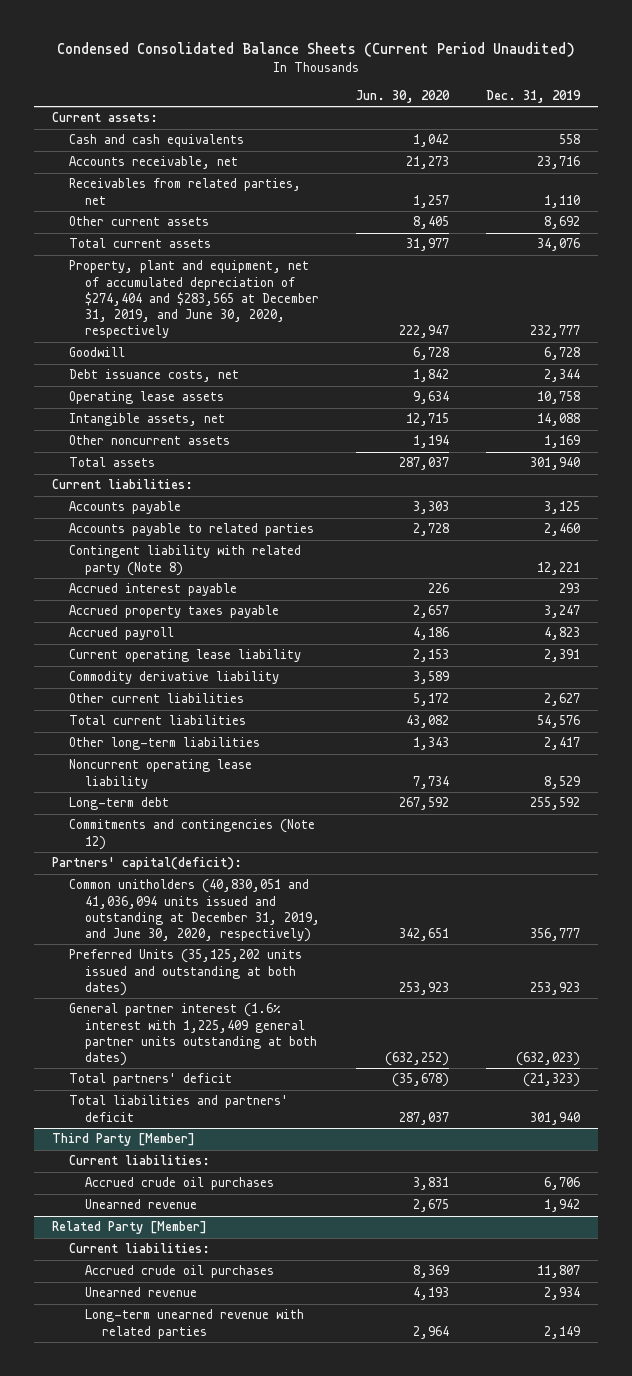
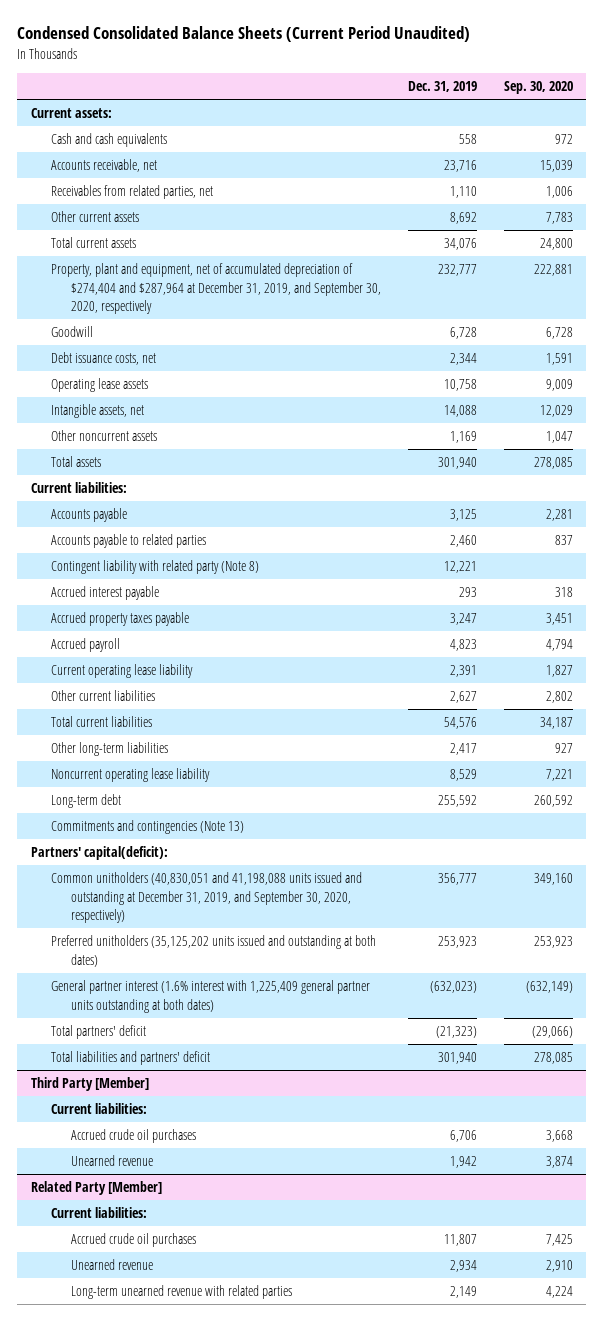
[356,89,451,103] Jun. 30, 2020 -> none
none -> [503,80,573,94] Sep. 30, 2020
[68,260,320,339] Property, plant and equipment, net of accumulated depreciation of $274,404 and $283,565 at December 31, 2019, and June 30, 2020, respectively -> [50,263,381,315] Property, plant and equipment, net of accumulated depreciation of $274,404 and $287,964 at December 31, 2019, and September 30, 2020, respectively
[68,671,279,685] Commodity derivative liability -> none
[68,819,315,850] Commitments and contingencies (Note 12) -> [50,820,244,835] Commitments and contingencies (Note 13)
[68,879,321,942] Common unitholders (40,830,051 and 41,036,094 units issued and outstanding at December 31, 2019, and June 30, 2020, respectively) -> [50,872,362,924] Common unitholders (40,830,051 and 41,198,088 units issued and outstanding at December 31, 2019, and September 30, 2020, respectively)
[68,949,302,996] Preferred Units (35,125,202 units issued and outstanding at both dates) -> [50,935,376,967] Preferred unitholders (35,125,202 units issued and outstanding at both dates)

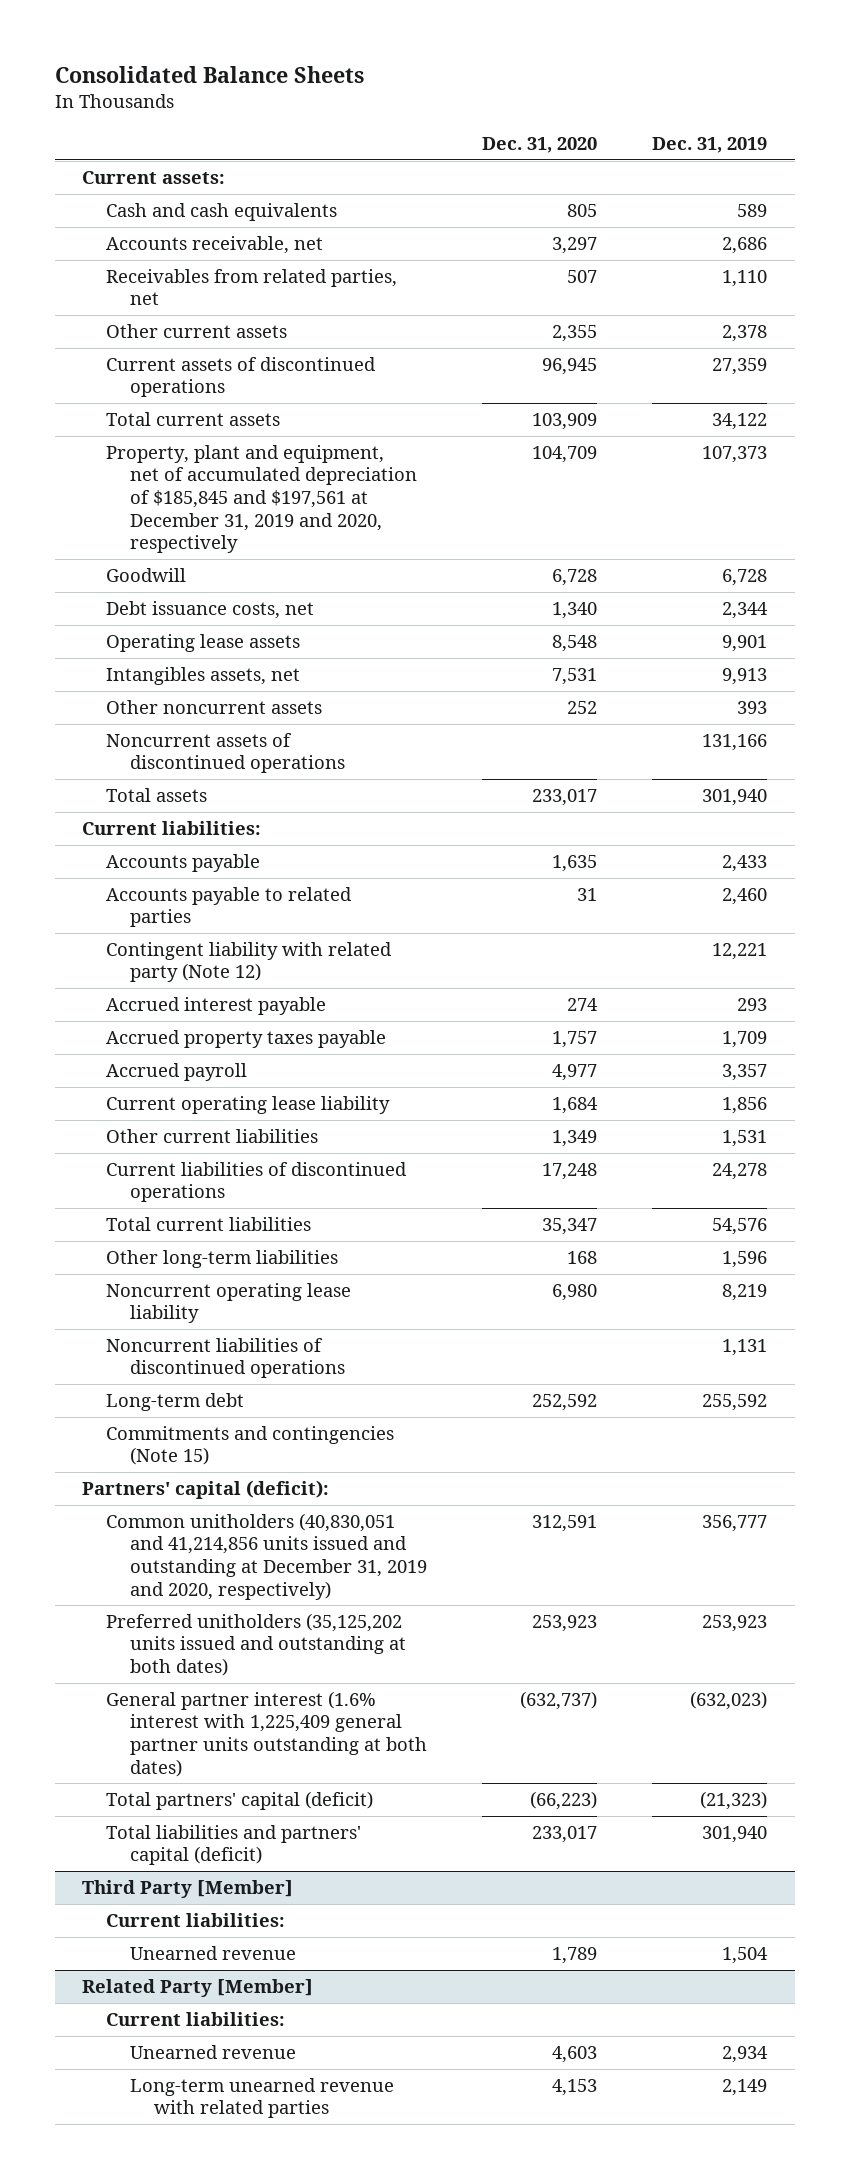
[17,26,471,43] Condensed Consolidated Balance Sheets (Current Period Unaudited) -> [54,66,364,84] Consolidated Balance Sheets
[503,80,573,94] Sep. 30, 2020 -> none
none -> [482,136,598,153] Dec. 31, 2020
[458,134,477,145] 558 -> [737,203,768,217] 589
[443,160,477,173] 23,716 -> [722,236,768,254] 2,686
[449,212,477,225] 8,692 -> [722,324,768,342] 2,378
none -> [106,356,377,398] Current assets of discontinued operations
[443,238,477,251] 34,076 -> [712,412,768,430] 34,122
[50,263,381,315] Property, plant and equipment, net of accumulated depreciation of $274,404 and $287,964 at December 31, 2019, and September 30, 2020, respectively -> [106,444,418,554] Property, plant and equipment, net of accumulated depreciation of $185,845 and $197,561 at December 31, 2019 and 2020, respectively
[437,264,477,277] 232,777 -> [702,445,768,463] 107,373
[443,379,477,392] 10,758 -> [722,634,768,652] 9,901
[50,404,144,419] Intangible assets, net -> [106,666,301,685] Intangibles assets, net
[443,405,477,418] 14,088 -> [722,667,768,685] 9,913
[449,431,477,444] 1,169 -> [737,700,768,714] 393
none -> [106,732,346,774] Noncurrent assets of discontinued operations
[449,509,477,522] 3,125 -> [722,854,768,872] 2,433
[50,560,259,575] Contingent liability with related party (Note 8) -> [106,941,393,983] Contingent liability with related party (Note 12)
[449,613,477,626] 3,247 -> [722,1030,768,1048] 1,709
[449,639,477,652] 4,823 -> [722,1063,768,1081] 3,357
[449,665,477,678] 2,391 -> [722,1096,768,1114] 1,856
[449,691,477,704] 2,627 -> [722,1129,768,1147] 1,531
none -> [106,1161,408,1203] Current liabilities of discontinued operations
[449,743,477,756] 2,417 -> [722,1250,768,1268] 1,596
[449,769,477,782] 8,529 -> [722,1283,768,1301] 8,219
none -> [106,1337,346,1379] Noncurrent liabilities of discontinued operations
[50,820,244,835] Commitments and contingencies (Note 13) -> [106,1425,395,1466] Commitments and contingencies (Note 15)
[30,846,168,861] Partners' capital(deficit): -> [82,1479,330,1499] Partners' capital (deficit):
[50,872,362,924] Common unitholders (40,830,051 and 41,198,088 units issued and outstanding at December 31, 2019, and September 30, 2020, respectively) -> [106,1512,428,1600] Common unitholders (40,830,051 and 41,214,856 units issued and outstanding at December 31, 2019 and 2020, respectively)
[50,1025,146,1040] Total partners' deficit -> [106,1790,374,1810] Total partners' capital (deficit)
[50,1051,210,1066] Total liabilities and partners' deficit -> [106,1824,362,1866] Total liabilities and partners' capital (deficit)
[70,1129,196,1144] Accrued crude oil purchases -> none
[449,1156,477,1169] 1,942 -> [722,1946,769,1964] 1,504
[70,1233,196,1248] Accrued crude oil purchases -> none

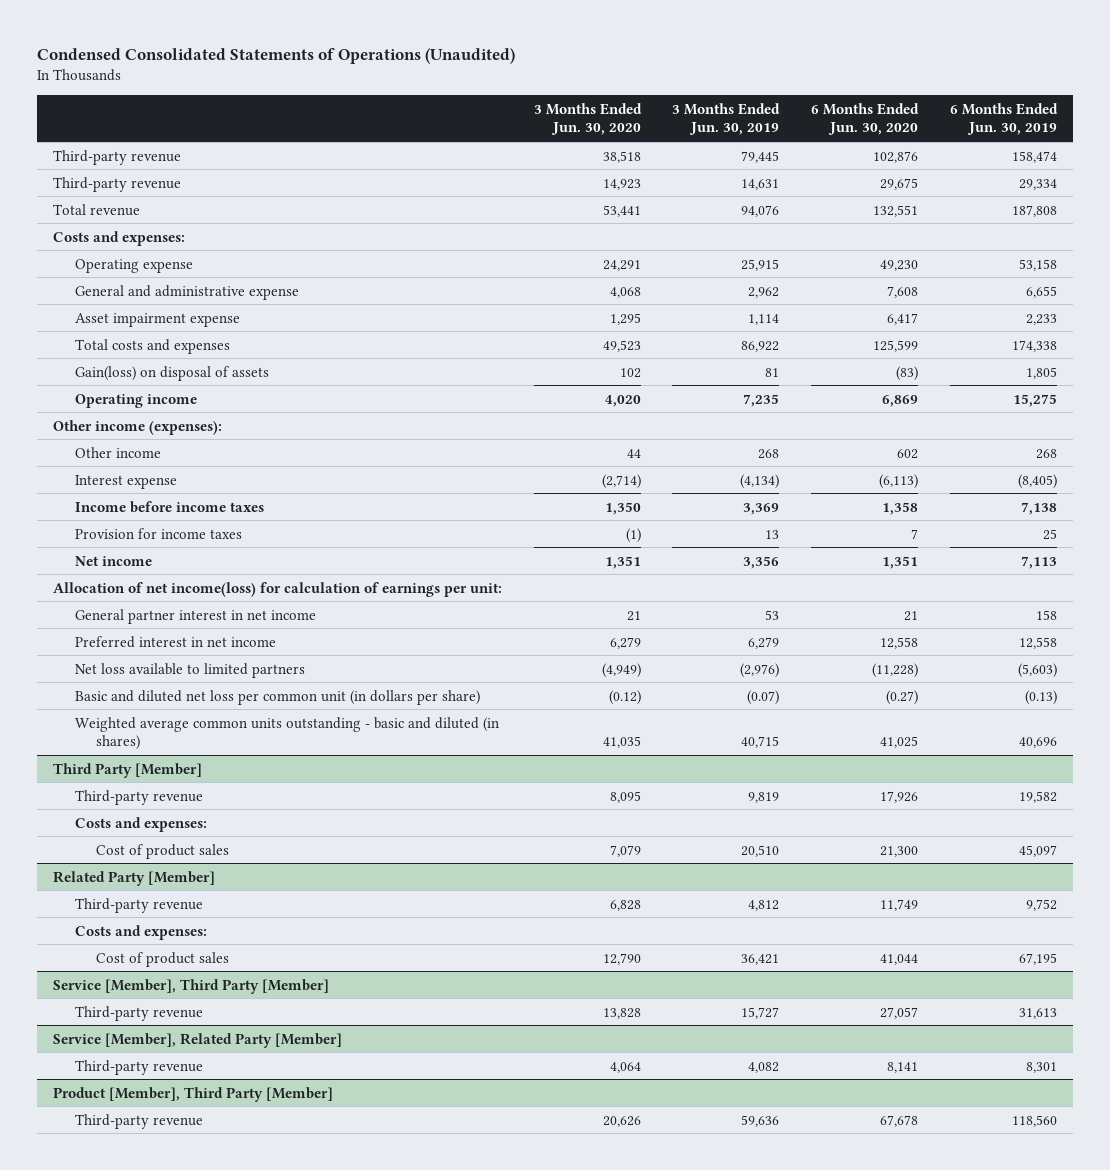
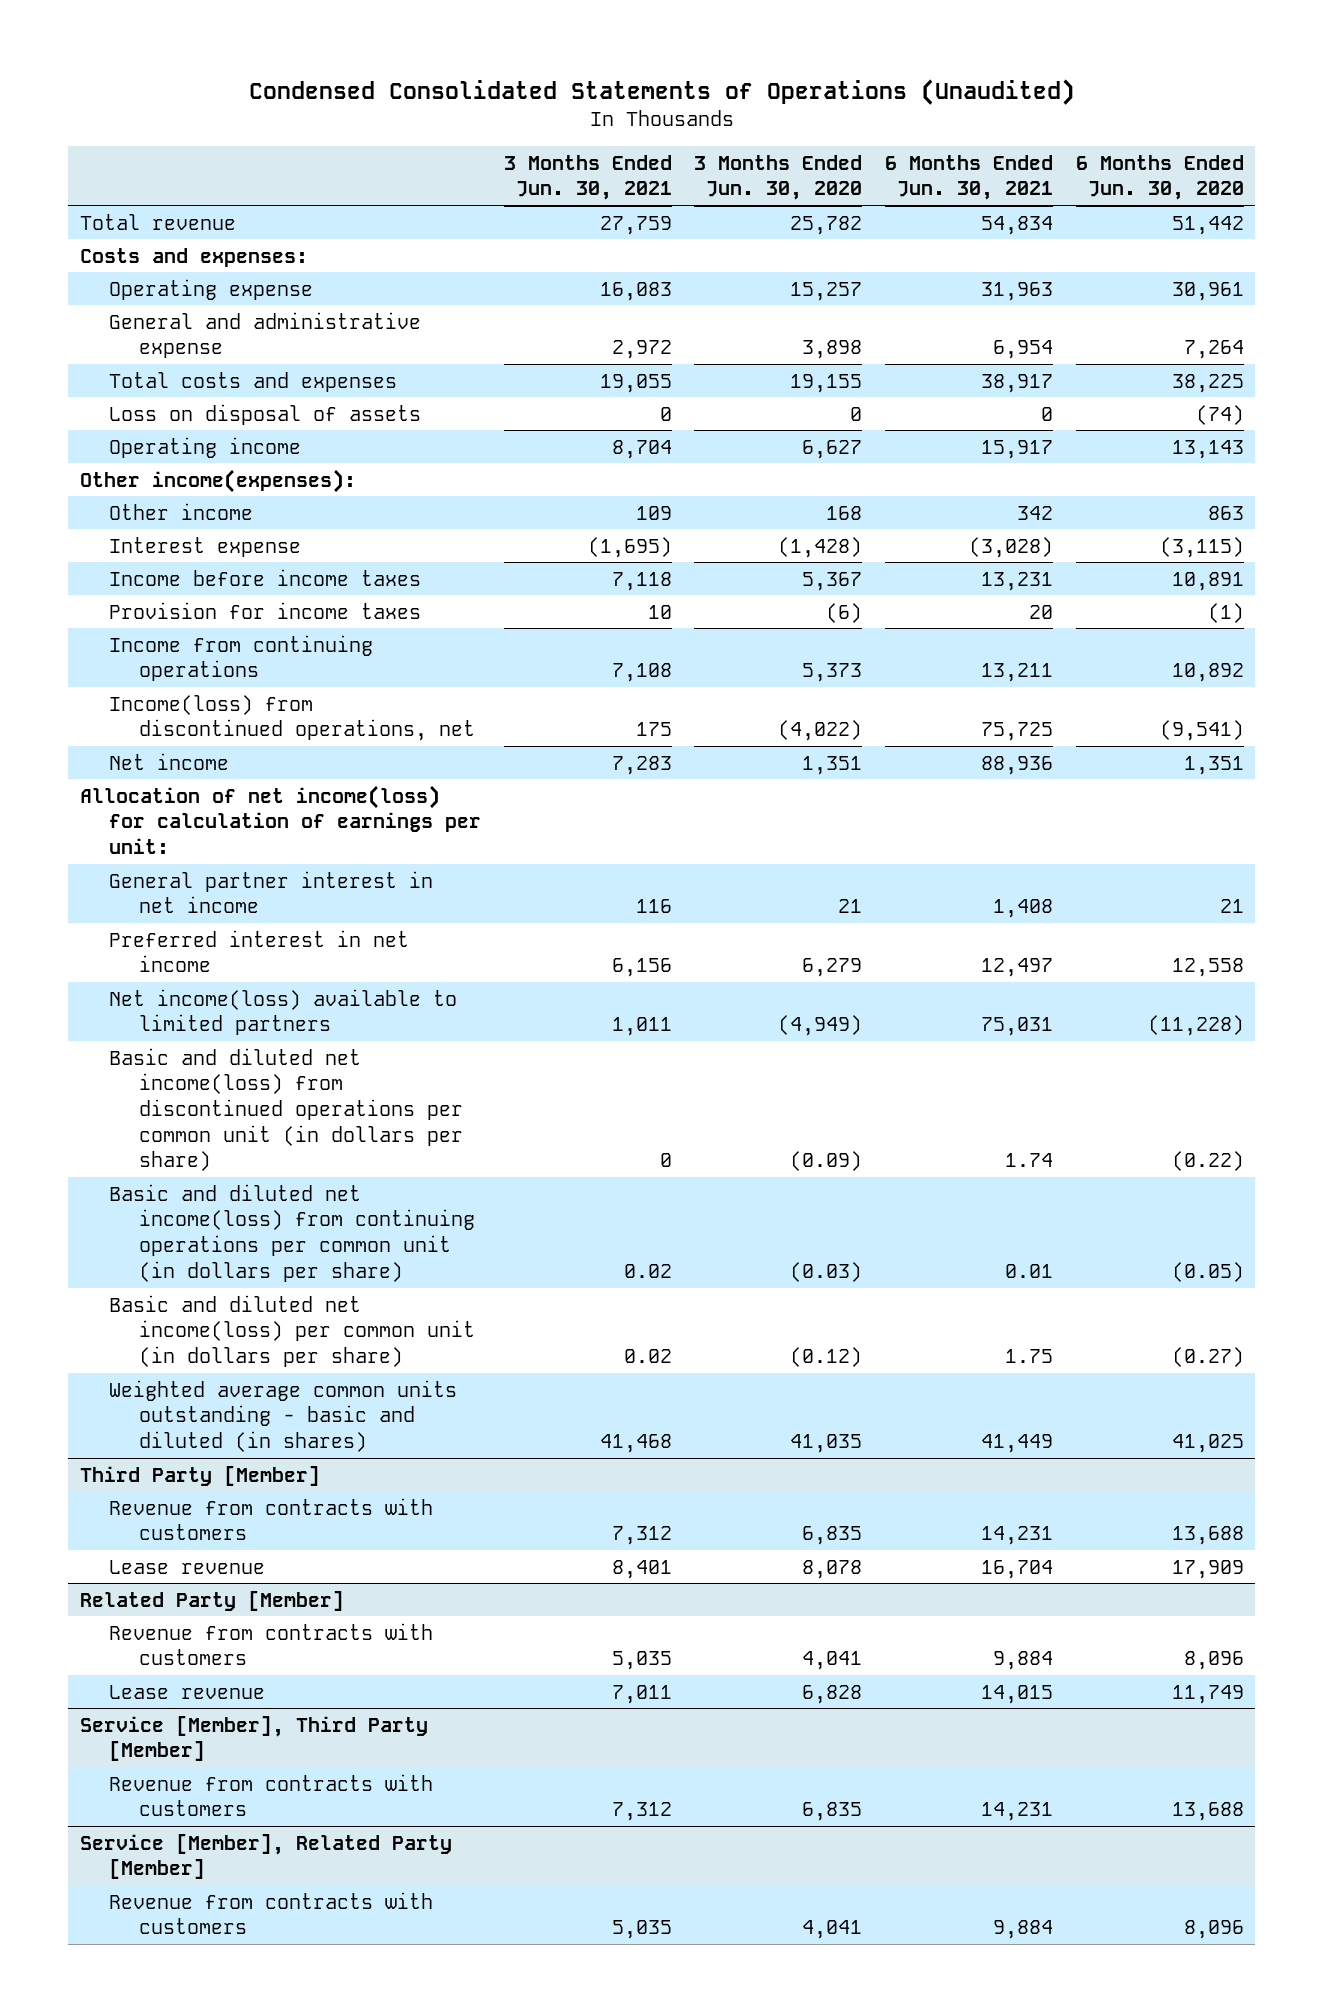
[672,102,781,136] 3 Months Ended Jun. 30, 2019 -> none
[949,102,1058,136] 6 Months Ended Jun. 30, 2019 -> none
none -> [503,154,672,201] 3 Months Ended Jun. 30, 2021
none -> [885,154,1054,201] 6 Months Ended Jun. 30, 2021
[53,149,182,165] Third-party revenue -> none
[53,176,182,192] Third-party revenue -> none
[602,204,641,217] 53,441 -> [790,215,863,235] 25,782
[873,204,919,217] 132,551 -> [1171,215,1244,235] 51,442
[74,312,240,327] Asset impairment expense -> none
[602,259,641,271] 24,291 -> [790,281,863,301] 15,257
[880,259,919,271] 49,230 -> [1171,281,1244,301] 30,961
[609,286,641,298] 4,068 -> [802,340,863,360] 3,898
[887,285,919,298] 7,608 -> [1183,340,1244,360] 7,264
[602,339,641,352] 49,523 -> [790,373,863,393] 19,155
[873,339,919,352] 125,599 -> [1171,373,1244,393] 38,225
[74,365,269,381] Gain(loss) on disposal of assets -> [109,403,422,425] Loss on disposal of assets
[619,367,641,378] 102 -> [850,406,863,421] 0
[896,365,919,381] (83) -> [1195,404,1244,425] (74)
[604,394,641,407] 4,020 -> [802,439,863,459] 6,627
[882,394,919,407] 6,869 -> [1171,439,1244,459] 13,143
[53,419,223,435] Other income (expenses): -> [79,468,356,493] Other income(expenses):
[626,448,641,458] 44 -> [826,505,863,520] 168
[897,448,919,459] 602 -> [1207,505,1244,520] 863
[601,473,641,489] (2,714) -> [778,536,863,558] (1,428)
[879,473,919,489] (6,113) -> [1159,536,1244,558] (3,115)
[604,501,641,515] 1,350 -> [802,571,863,591] 5,367
[882,501,919,515] 1,358 -> [1171,571,1244,591] 10,891
[625,527,641,543] (1) -> [826,602,863,623] (6)
[911,528,919,539] 7 -> [1207,602,1244,623] (1)
none -> [109,634,374,682] Income from continuing operations
none -> [109,694,475,742] Income(loss) from discontinued operations, net
[74,662,305,678] Net loss available to limited partners -> [109,988,458,1036] Net income(loss) available to limited partners
none -> [109,1047,463,1172] Basic and diluted net income(loss) from discontinued operations per common unit (in dollars per share)
none -> [109,1183,475,1282] Basic and diluted net income(loss) from continuing operations per common unit (in dollars per share)
[74,689,480,705] Basic and diluted net loss per common unit (in dollars per share) -> [109,1294,475,1368] Basic and diluted net income(loss) per common unit (in dollars per share)
[74,816,207,832] Costs and expenses: -> none
[96,843,230,859] Cost of product sales -> none
none -> [109,1497,434,1541] Revenue from contracts with customers
[74,789,203,805] Third-party revenue -> [109,1559,266,1574] Lease revenue
[609,790,641,803] 8,095 -> [802,1559,863,1579] 8,078
[880,790,919,803] 17,926 -> [1171,1559,1244,1579] 17,909
[74,924,207,940] Costs and expenses: -> none
[96,951,230,967] Cost of product sales -> none
none -> [109,1622,434,1666] Revenue from contracts with customers
[74,897,203,913] Third-party revenue -> [109,1684,266,1699] Lease revenue
[74,1005,203,1021] Third-party revenue -> none
none -> [109,1773,434,1817] Revenue from contracts with customers
[74,1059,203,1075] Third-party revenue -> none
[53,1086,334,1102] Product [Member], Third Party [Member] -> none
[74,1113,203,1129] Third-party revenue -> none
none -> [109,1891,434,1935] Revenue from contracts with customers

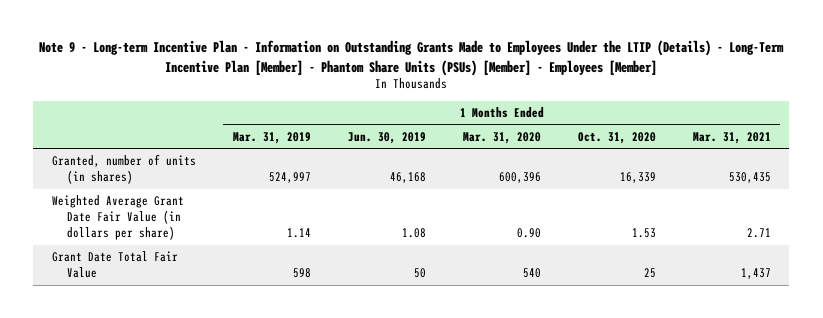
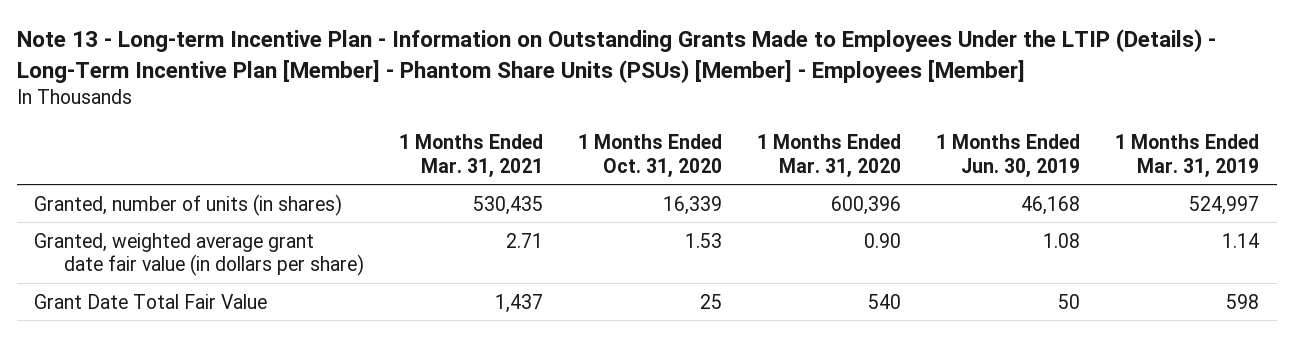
[39,40,785,76] Note 9 - Long-term Incentive Plan - Information on Outstanding Grants Made to Employees Under the LTIP (Details) - Long-Term Incentive Plan [Member] - Phantom Share Units (PSUs) [Member] - Employees [Member] -> [16,29,1216,83] Note 13 - Long-term Incentive Plan - Information on Outstanding Grants Made to Employees Under the LTIP (Details) - Long-Term Incentive Plan [Member] - Phantom Share Units (PSUs) [Member] - Employees [Member]
[51,195,184,241] Weighted Average Grant Date Fair Value (in dollars per share) -> [34,232,364,277] Granted, weighted average grant date fair value (in dollars per share)

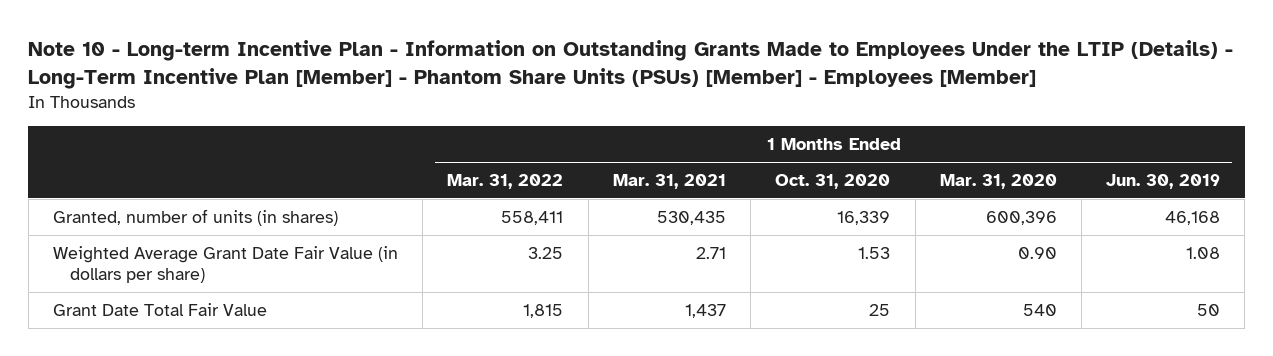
[16,29,1216,83] Note 13 - Long-term Incentive Plan - Information on Outstanding Grants Made to Employees Under the LTIP (Details) - Long-Term Incentive Plan [Member] - Phantom Share Units (PSUs) [Member] - Employees [Member] -> [28,40,1234,90] Note 10 - Long-term Incentive Plan - Information on Outstanding Grants Made to Employees Under the LTIP (Details) - Long-Term Incentive Plan [Member] - Phantom Share Units (PSUs) [Member] - Employees [Member]
[1115,134,1260,178] 1 Months Ended Mar. 31, 2019 -> none
none -> [447,173,564,189] Mar. 31, 2022
[34,232,364,277] Granted, weighted average grant date fair value (in dollars per share) -> [53,245,399,284] Weighted Average Grant Date Fair Value (in dollars per share)

